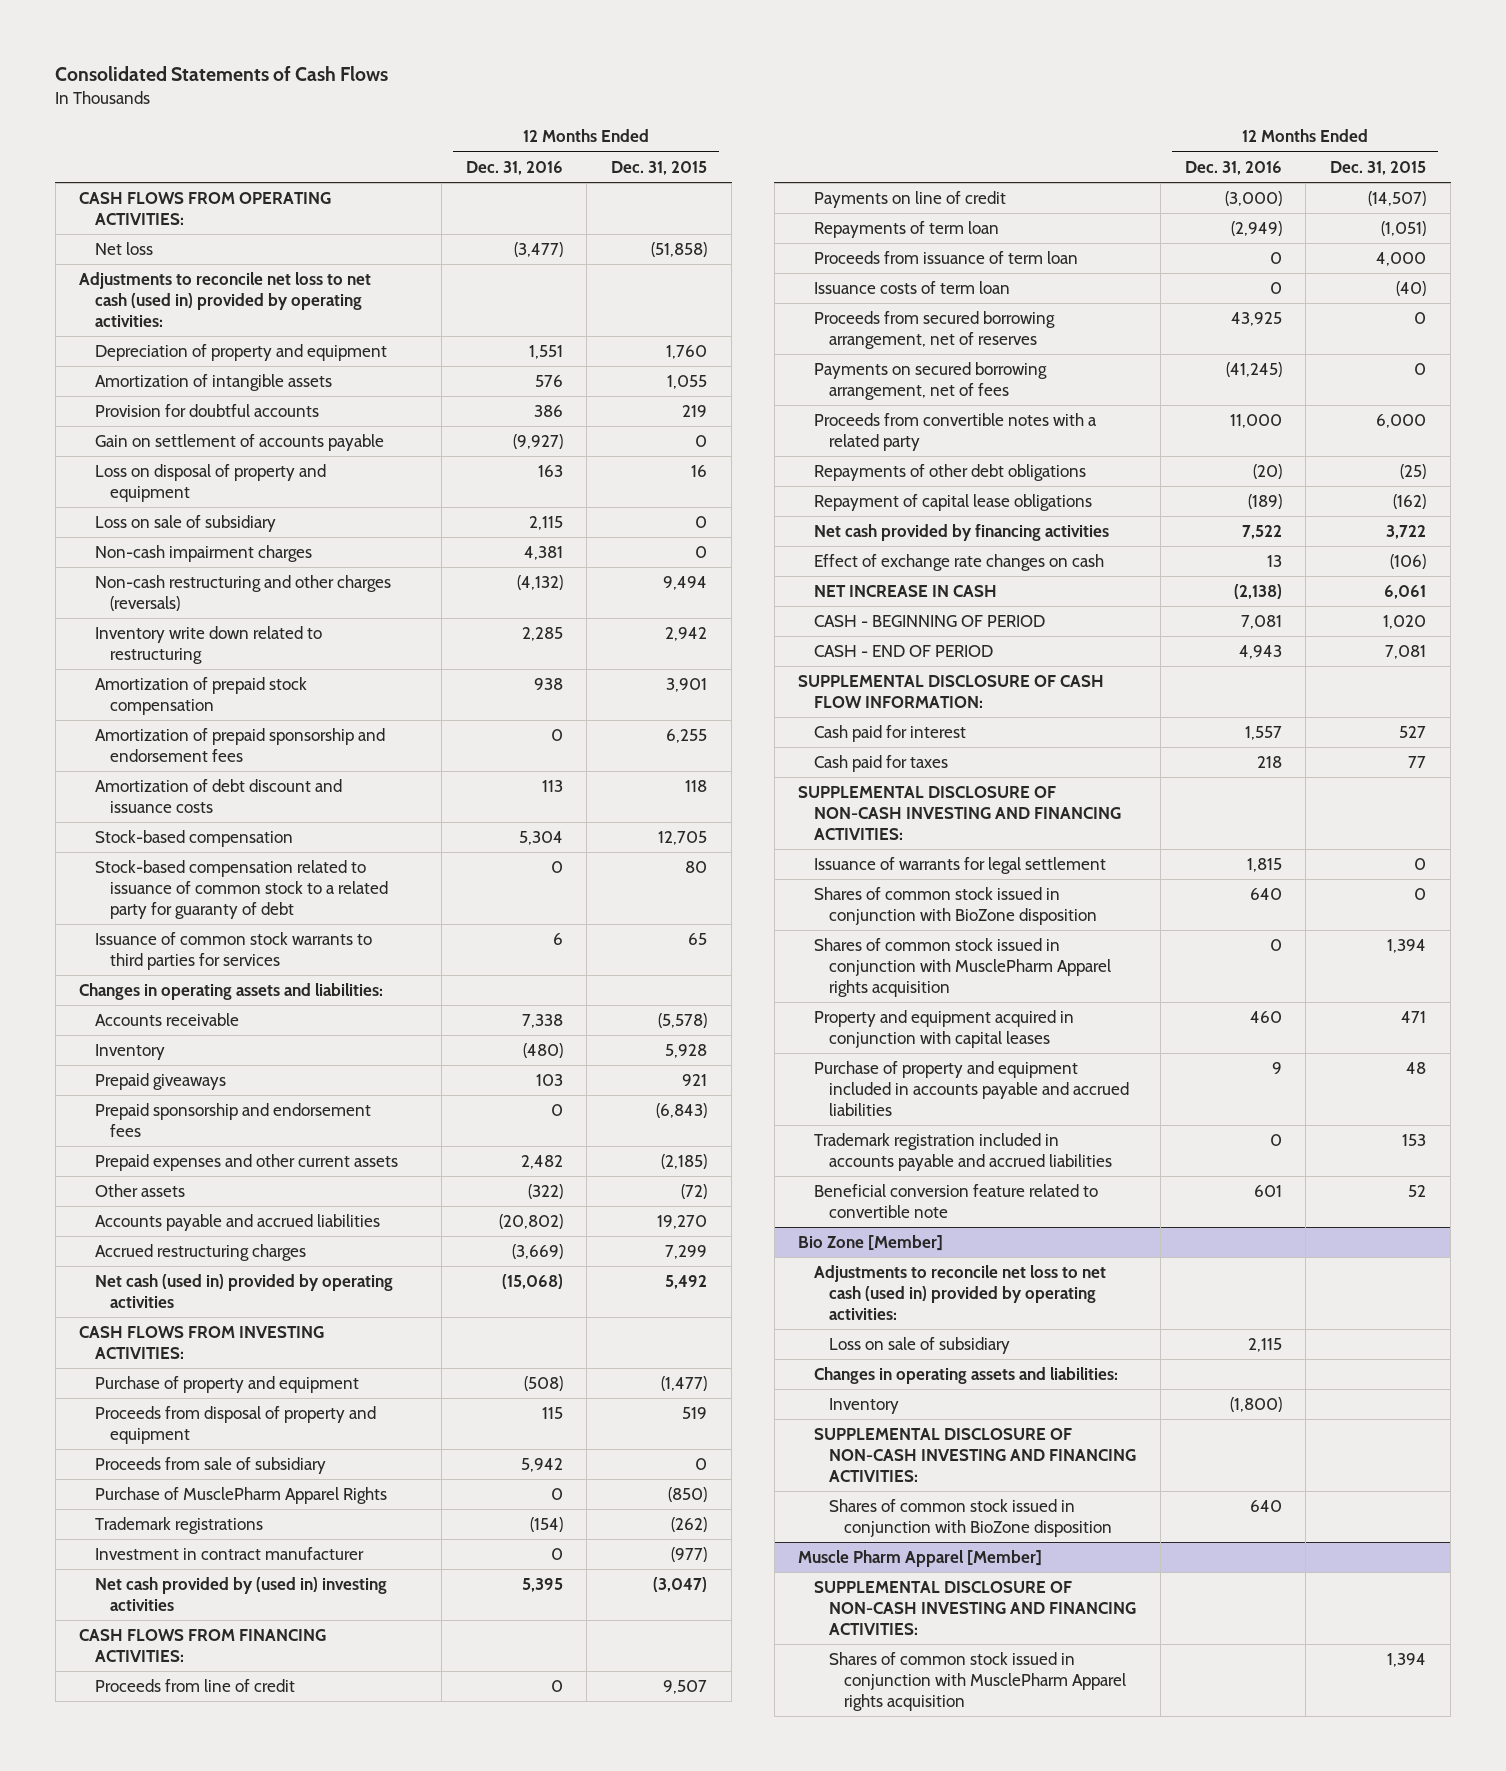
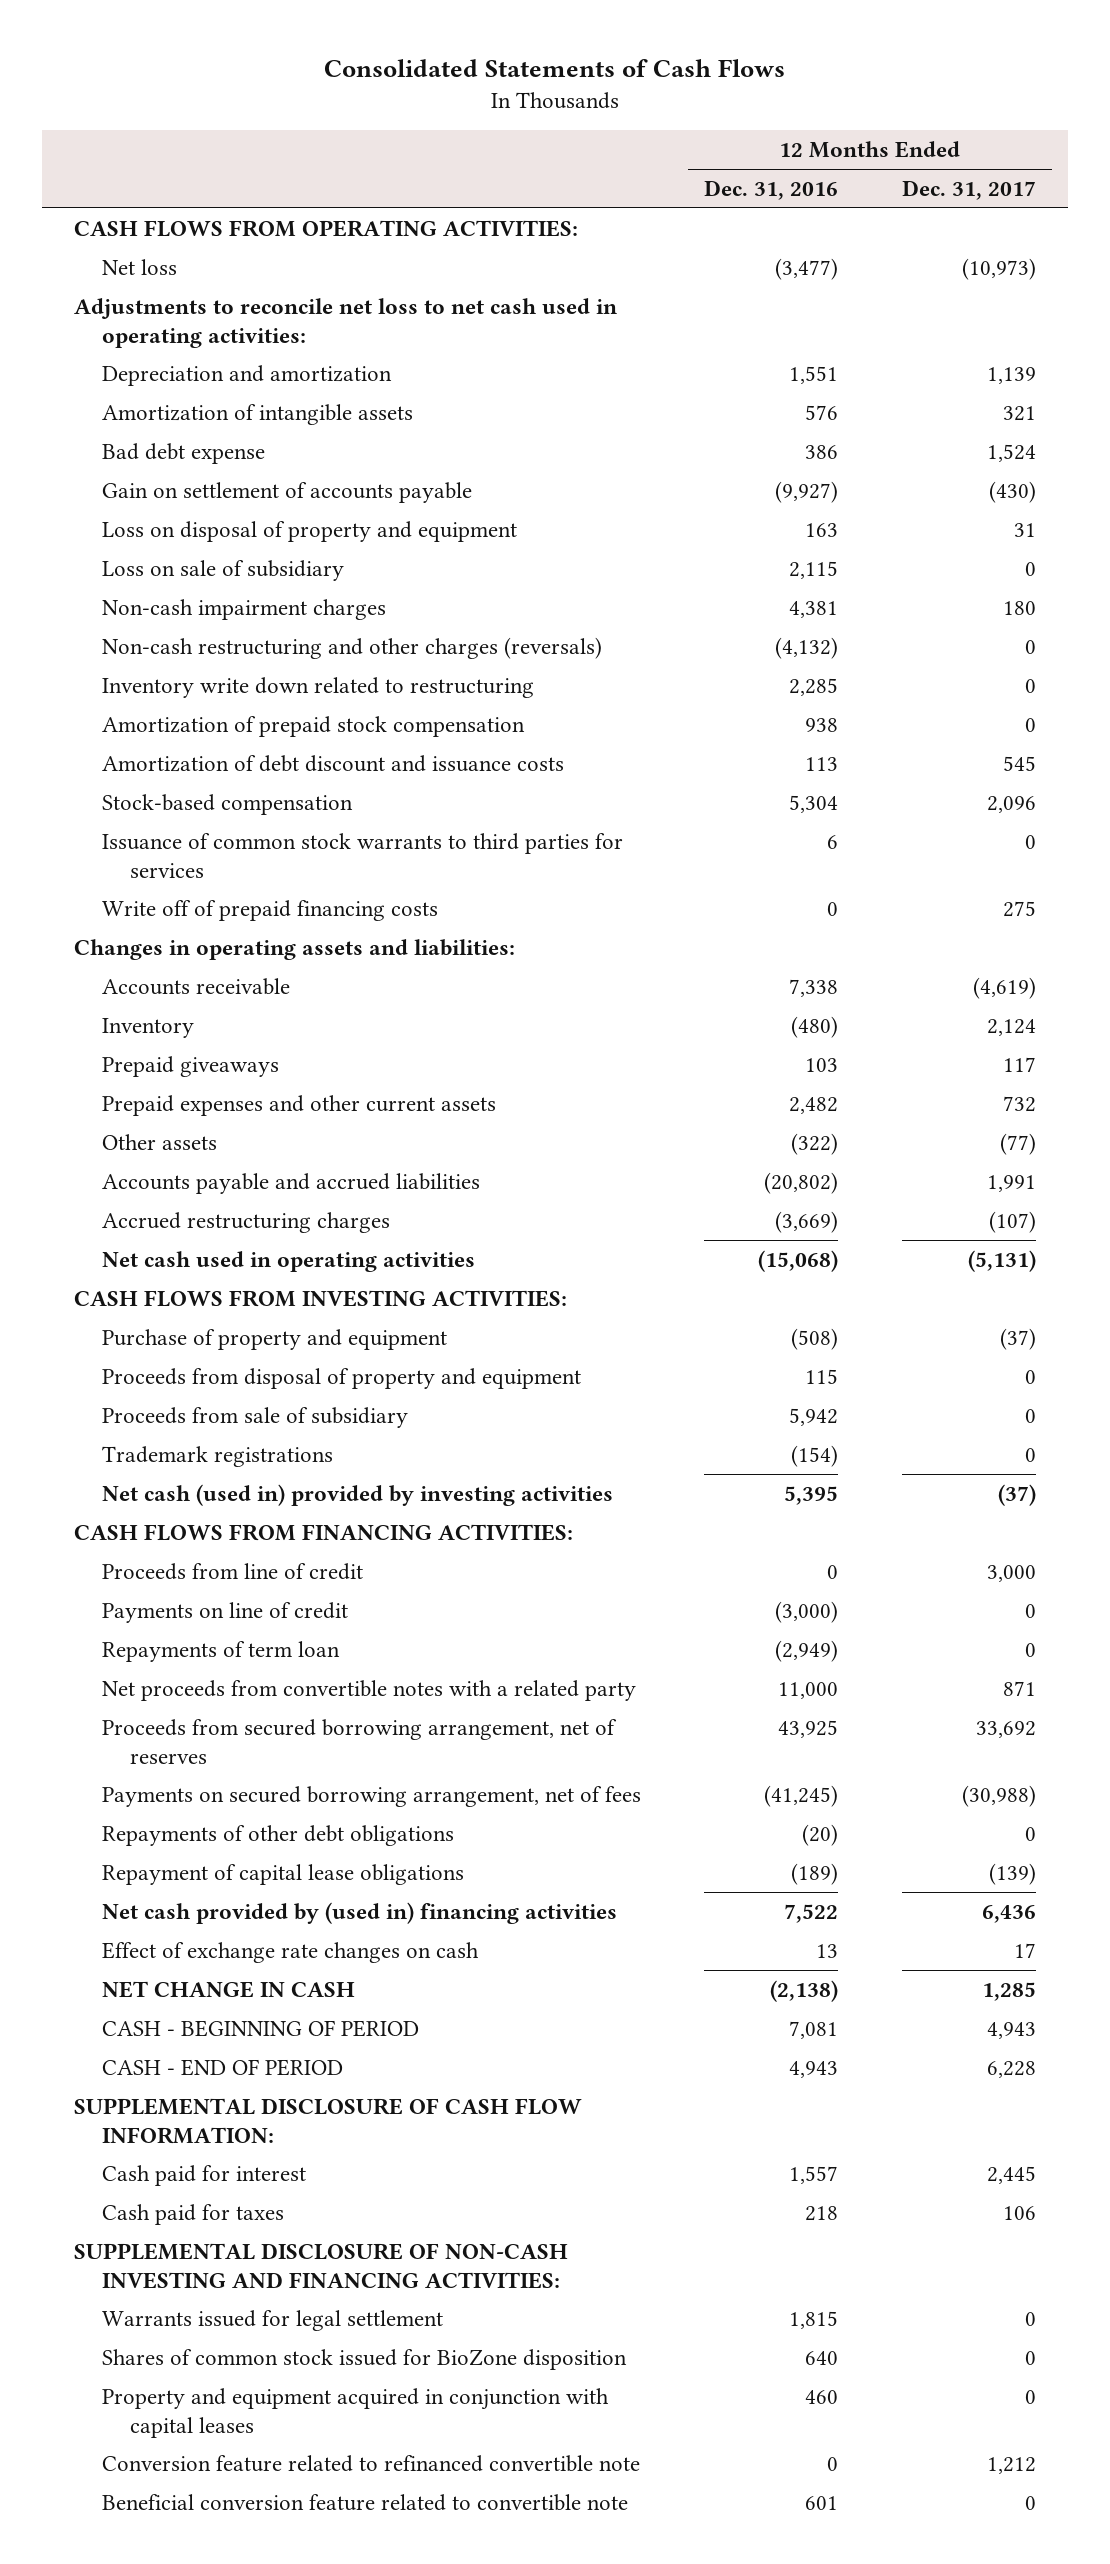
[611,160,708,175] Dec. 31, 2015 -> none
none -> [902,179,1037,200] Dec. 31, 2017
[79,272,372,328] Adjustments to reconcile net loss to net cash (used in) provided by operating activities: -> [73,297,617,348] Adjustments to reconcile net loss to net cash used in operating activities:
[94,344,387,362] Depreciation of property and equipment -> [101,364,392,386] Depreciation and amortization
[94,404,319,418] Provision for doubtful accounts -> [101,442,265,464] Bad debt expense
[94,728,385,763] Amortization of prepaid sponsorship and endorsement fees -> none
[94,860,388,920] Stock-based compensation related to issuance of common stock to a related party for guaranty of debt -> none
none -> [101,899,438,921] Write off of prepaid financing costs
[94,1103,371,1138] Prepaid sponsorship and endorsement fees -> none
[94,1274,393,1309] Net cash (used in) provided by operating activities -> [101,1250,475,1272] Net cash used in operating activities
[94,1487,387,1505] Purchase of MusclePharm Apparel Rights -> none
[94,1547,364,1561] Investment in contract manufacturer -> none
[94,1577,387,1612] Net cash provided by (used in) investing activities -> [101,1483,613,1506] Net cash (used in) provided by investing activities
[813,251,1078,265] Proceeds from issuance of term loan -> none
[813,281,1010,295] Issuance costs of term loan -> none
none -> [101,1679,636,1701] Net proceeds from convertible notes with a related party
[813,413,1097,452] Proceeds from convertible notes with a related party -> none
[813,524,1109,542] Net cash provided by financing activities -> [101,1901,617,1924] Net cash provided by (used in) financing activities
[813,585,997,598] NET INCREASE IN CASH -> [101,1980,355,1998] NET CHANGE IN CASH
[813,938,1111,998] Shares of common stock issued in conjunction with MusclePharm Apparel rights acquisition -> none
[813,857,1106,875] Issuance of warrants for legal settlement -> [101,2309,443,2331] Warrants issued for legal settlement
[813,887,1097,926] Shares of common stock issued in conjunction with BioZone disposition -> [101,2348,627,2370] Shares of common stock issued for BioZone disposition
[813,1061,1129,1117] Purchase of property and equipment included in accounts payable and accrued liabilities -> none
[813,1133,1112,1172] Trademark registration included in accounts payable and accrued liabilities -> none
none -> [101,2454,640,2472] Conversion feature related to refinanced convertible note
[798,1235,944,1252] Bio Zone [Member] -> none
[813,1265,1106,1321] Adjustments to reconcile net loss to net cash (used in) provided by operating activities: -> none
[828,1337,1010,1355] Loss on sale of subsidiary -> none
[813,1367,1118,1385] Changes in operating assets and liabilities: -> none
[828,1398,899,1415] Inventory -> none
[813,1428,1136,1483] SUPPLEMENTAL DISCLOSURE OF NON-CASH INVESTING AND FINANCING ACTIVITIES: -> none
[828,1499,1113,1538] Shares of common stock issued in conjunction with BioZone disposition -> none
[798,1550,1043,1568] Muscle Pharm Apparel [Member] -> none
[813,1581,1136,1636] SUPPLEMENTAL DISCLOSURE OF NON-CASH INVESTING AND FINANCING ACTIVITIES: -> none
[828,1652,1127,1712] Shares of common stock issued in conjunction with MusclePharm Apparel rights acquisition -> none

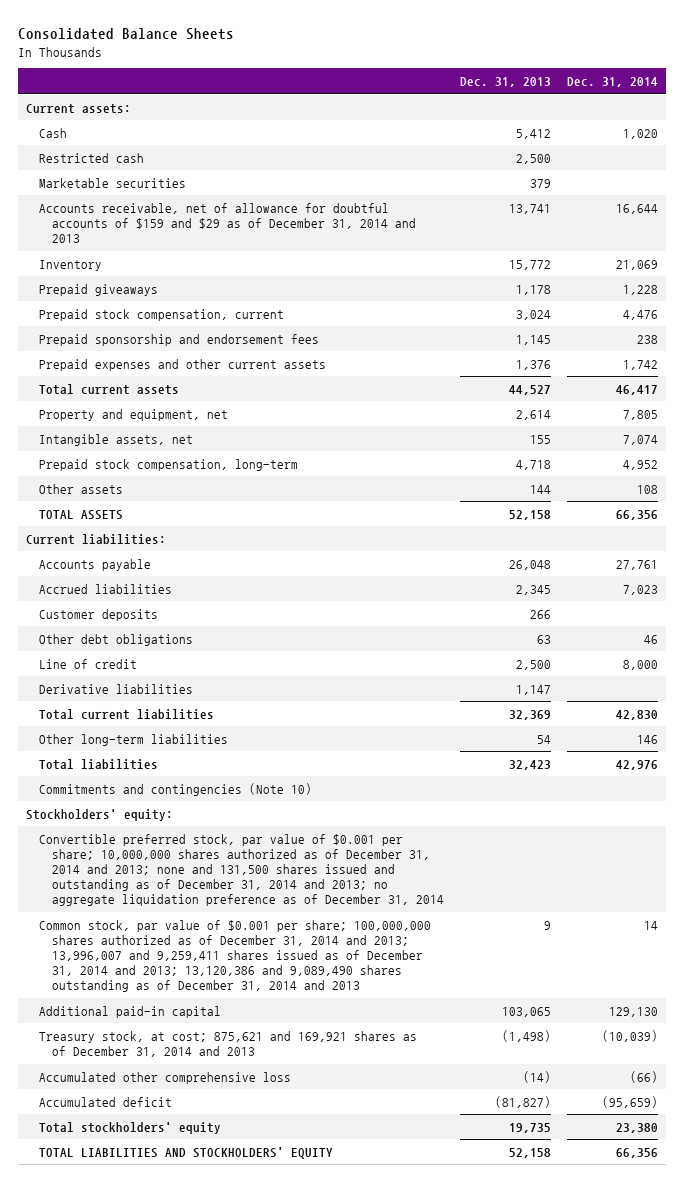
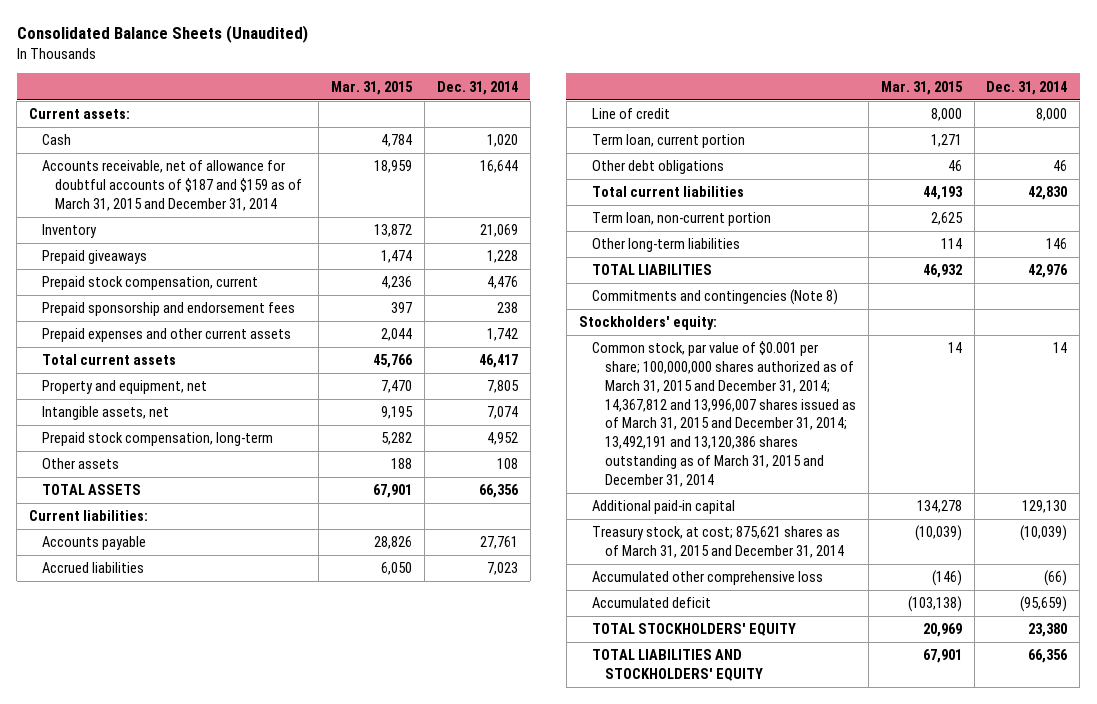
[17,28,234,41] Consolidated Balance Sheets -> [16,25,308,44] Consolidated Balance Sheets (Unaudited)
[460,77,552,88] Dec. 31, 2013 -> none
none -> [330,80,413,95] Mar. 31, 2015
[39,152,145,163] Restricted cash -> none
[39,177,187,188] Marketable securities -> none
[39,202,417,244] Accounts receivable, net of allowance for doubtful accounts of $159 and $29 as of December 31, 2014 and 2013 -> [42,160,302,211] Accounts receivable, net of allowance for doubtful accounts of $187 and $159 as of March 31, 2015 and December 31, 2014
[39,608,159,621] Customer deposits -> none
[39,683,194,694] Derivative liabilities -> none
none -> [591,134,745,149] Term loan, current portion
[39,633,194,646] Other debt obligations -> [591,160,724,175] Other debt obligations
none -> [591,212,771,227] Term loan, non-current portion
[39,758,159,770] Total liabilities -> [591,264,712,276] TOTAL LIABILITIES
[39,782,313,796] Commitments and contingencies (Note 10) -> [591,289,838,306] Commitments and contingencies (Note 8)
[39,833,445,907] Convertible preferred stock, par value of $0.001 per share; 10,000,000 shares authorized as of December 31, 2014 and 2013; none and 131,500 shares issued and outstanding as of December 31, 2014 and 2013; no aggregate liquidation preference as of December 31, 2014 -> none
[39,919,432,993] Common stock, par value of $0.001 per share; 100,000,000 shares authorized as of December 31, 2014 and 2013; 13,996,007 and 9,259,411 shares issued as of December 31, 2014 and 2013; 13,120,386 and 9,089,490 shares outstanding as of December 31, 2014 and 2013 -> [591,341,856,487] Common stock, par value of $0.001 per share; 100,000,000 shares authorized as of March 31, 2015 and December 31, 2014; 14,367,812 and 13,996,007 shares issued as of March 31, 2015 and December 31, 2014; 13,492,191 and 13,120,386 shares outstanding as of March 31, 2015 and December 31, 2014
[39,1030,418,1057] Treasury stock, at cost; 875,621 and 169,921 shares as of December 31, 2014 and 2013 -> [591,526,844,559] Treasury stock, at cost; 875,621 shares as of March 31, 2015 and December 31, 2014
[39,1121,222,1134] Total stockholders' equity -> [591,623,796,637] TOTAL STOCKHOLDERS' EQUITY

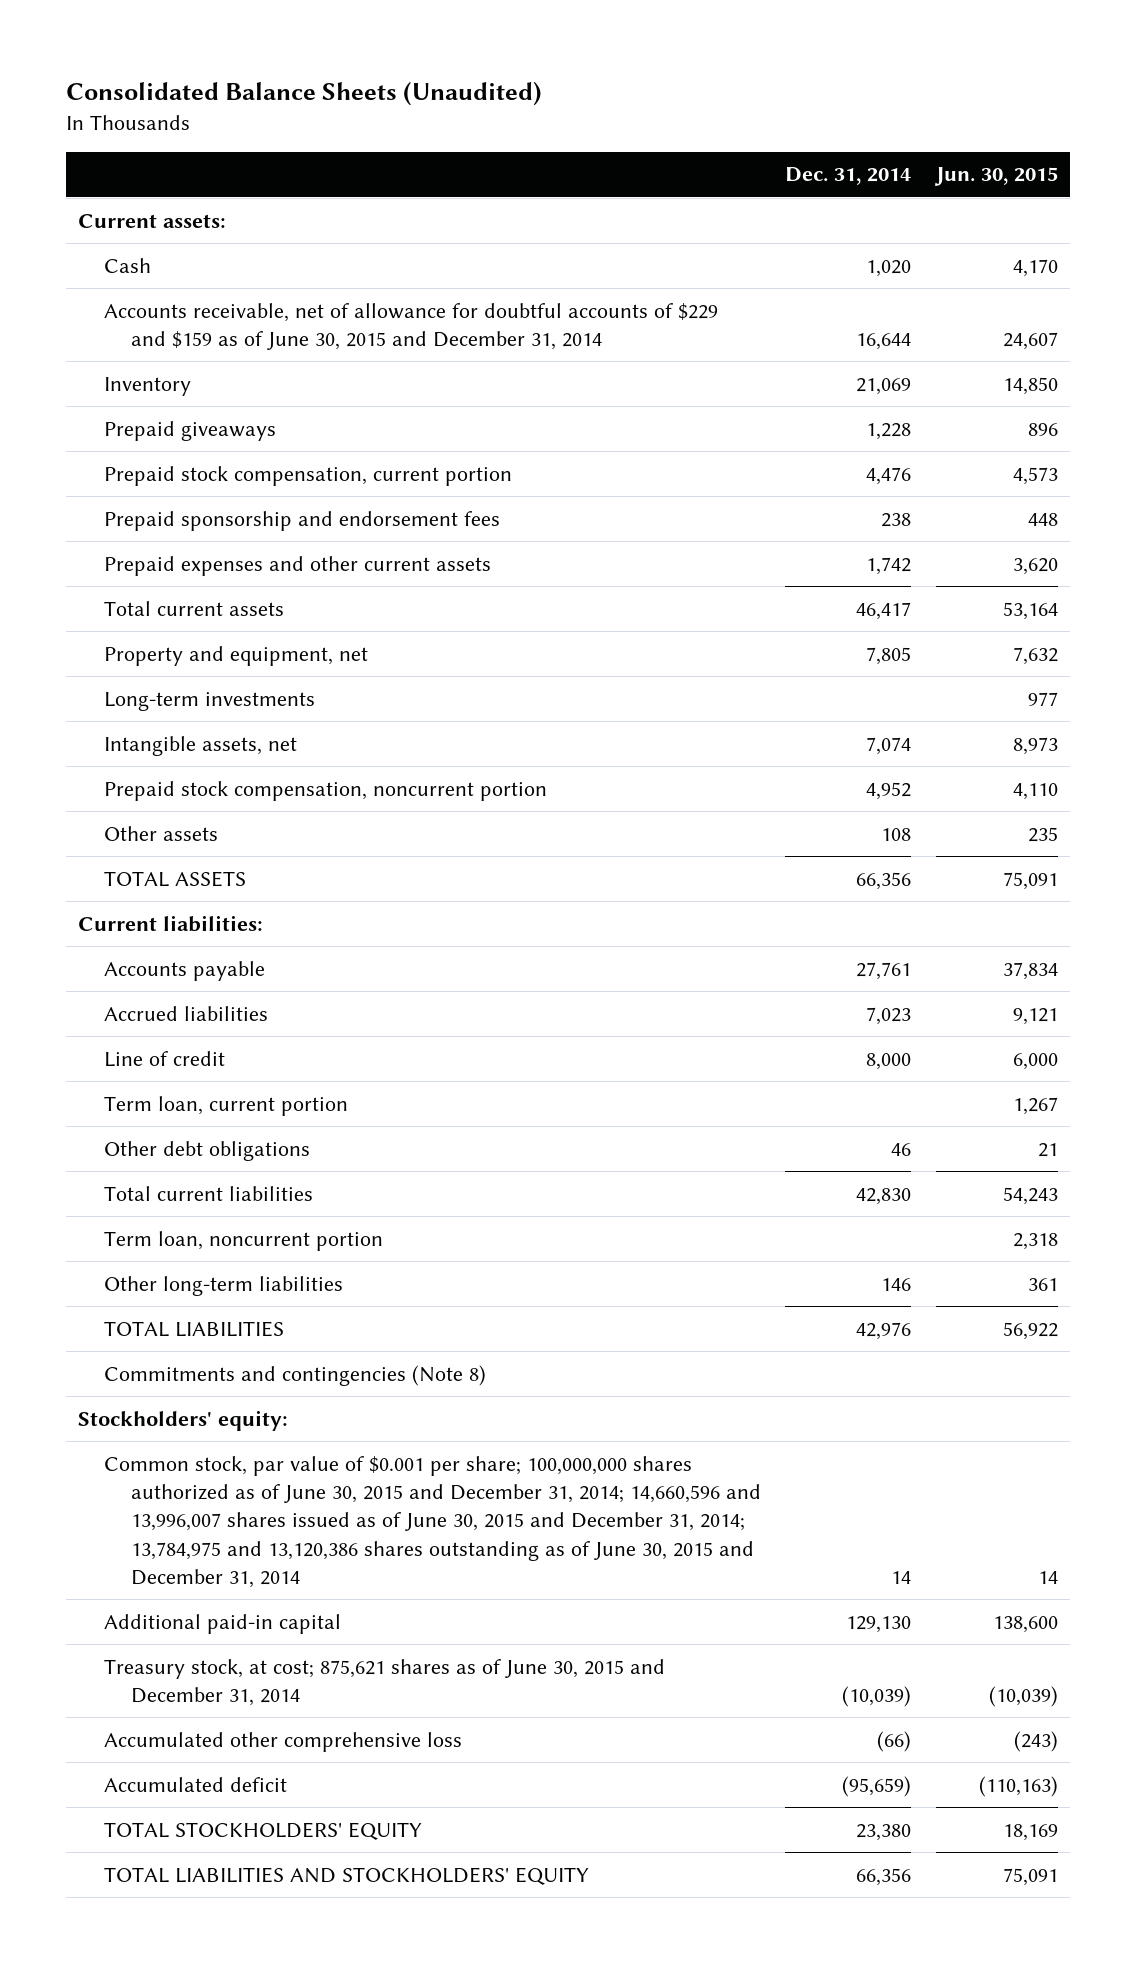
[330,80,413,95] Mar. 31, 2015 -> none
none -> [933,167,1058,187] Jun. 30, 2015
[42,160,302,211] Accounts receivable, net of allowance for doubtful accounts of $187 and $159 as of March 31, 2015 and December 31, 2014 -> [104,302,719,351] Accounts receivable, net of allowance for doubtful accounts of $229 and $159 as of June 30, 2015 and December 31, 2014
[42,276,259,291] Prepaid stock compensation, current -> [104,465,513,486] Prepaid stock compensation, current portion
none -> [104,691,316,711] Long-term investments
[42,432,274,447] Prepaid stock compensation, long-term -> [104,780,548,801] Prepaid stock compensation, noncurrent portion
[591,212,771,227] Term loan, non-current portion -> [104,1230,384,1251] Term loan, noncurrent portion
[591,341,856,487] Common stock, par value of $0.001 per share; 100,000,000 shares authorized as of March 31, 2015 and December 31, 2014; 14,367,812 and 13,996,007 shares issued as of March 31, 2015 and December 31, 2014; 13,492,191 and 13,120,386 shares outstanding as of March 31, 2015 and December 31, 2014 -> [104,1455,762,1588] Common stock, par value of $0.001 per share; 100,000,000 shares authorized as of June 30, 2015 and December 31, 2014; 14,660,596 and 13,996,007 shares issued as of June 30, 2015 and December 31, 2014; 13,784,975 and 13,120,386 shares outstanding as of June 30, 2015 and December 31, 2014
[591,526,844,559] Treasury stock, at cost; 875,621 shares as of March 31, 2015 and December 31, 2014 -> [104,1658,666,1707] Treasury stock, at cost; 875,621 shares as of June 30, 2015 and December 31, 2014

